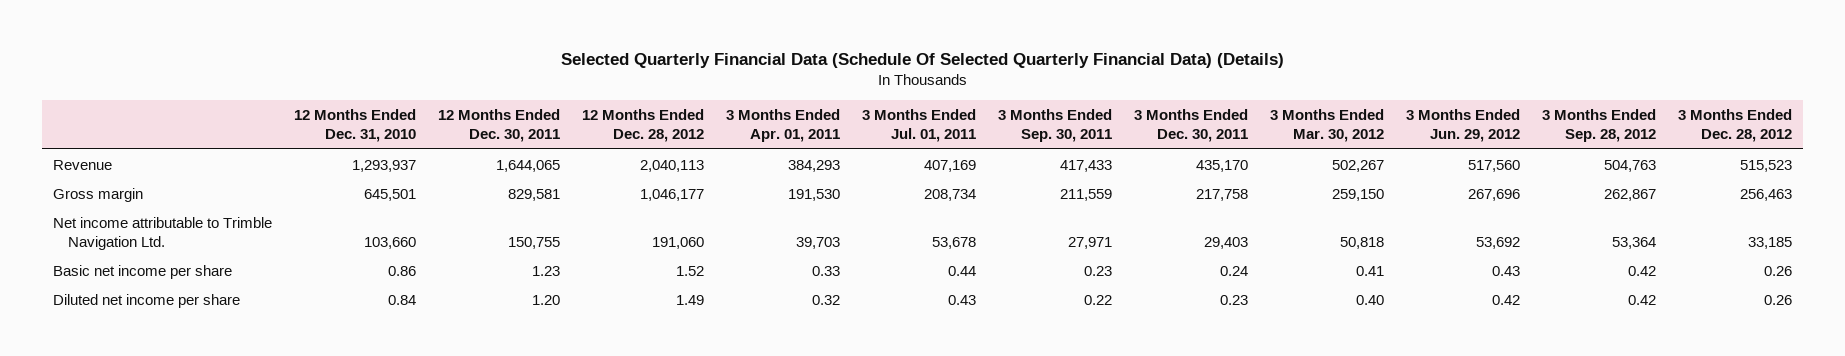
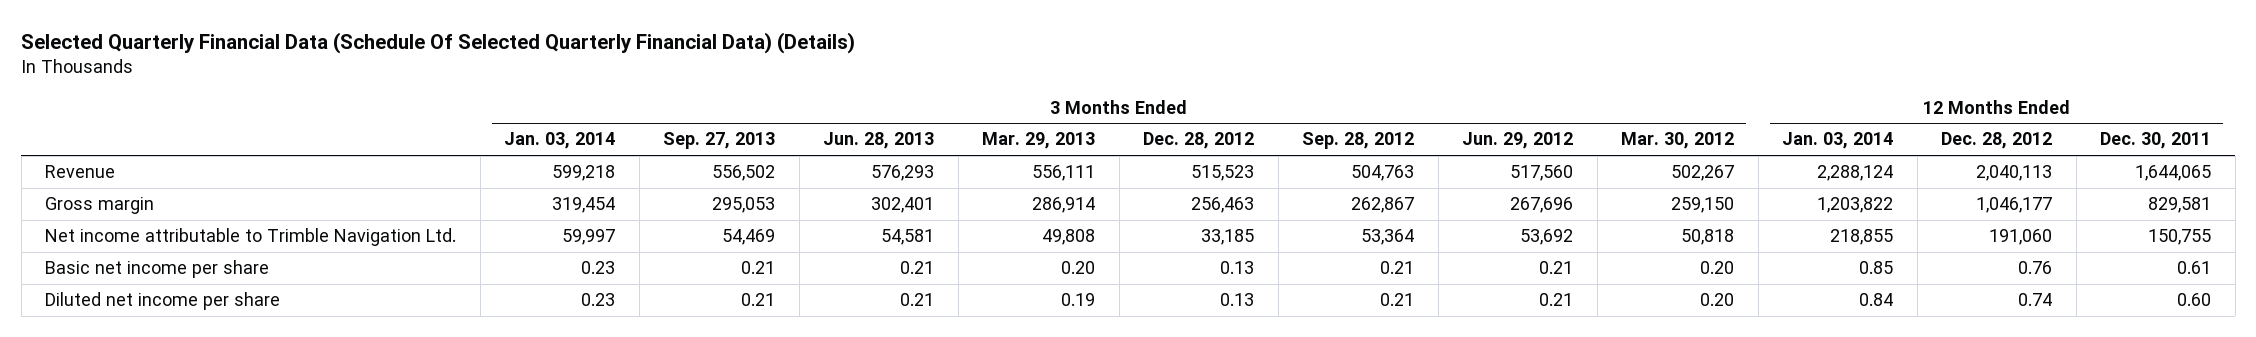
[294,108,417,142] 12 Months Ended Dec. 31, 2010 -> none
[726,108,841,142] 3 Months Ended Apr. 01, 2011 -> none
[862,108,977,142] 3 Months Ended Jul. 01, 2011 -> none
[998,108,1113,142] 3 Months Ended Sep. 30, 2011 -> none
[1134,108,1249,142] 3 Months Ended Dec. 30, 2011 -> none
none -> [504,132,616,150] Jan. 03, 2014
none -> [663,132,776,150] Sep. 27, 2013
none -> [823,132,935,150] Jun. 28, 2013
none -> [982,132,1096,150] Mar. 29, 2013
none -> [1782,132,1894,150] Jan. 03, 2014
[532,265,561,276] 1.23 -> [2177,261,2212,275] 0.61
[676,265,705,276] 1.52 -> [2018,261,2053,275] 0.76
[1356,265,1385,276] 0.41 -> [1700,261,1735,275] 0.20
[1492,265,1521,276] 0.43 -> [1539,261,1574,275] 0.21
[1628,265,1657,276] 0.42 -> [1380,261,1415,275] 0.21
[1764,265,1793,276] 0.26 -> [1220,261,1255,275] 0.13
[532,294,561,305] 1.20 -> [2177,293,2212,307] 0.60
[676,294,705,305] 1.49 -> [2018,293,2053,307] 0.74
[1356,294,1385,305] 0.40 -> [1700,293,1735,307] 0.20
[1492,294,1521,305] 0.42 -> [1539,293,1574,307] 0.21
[1628,294,1657,305] 0.42 -> [1380,293,1415,307] 0.21
[1764,294,1793,305] 0.26 -> [1220,293,1255,307] 0.13

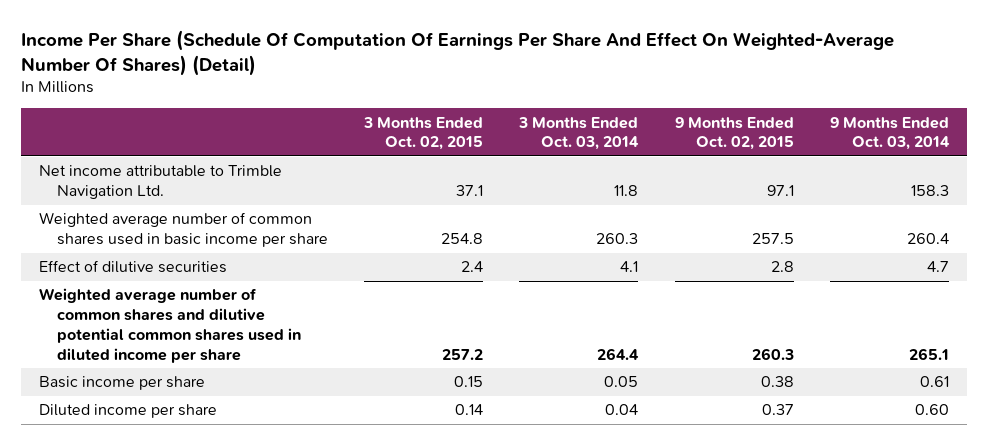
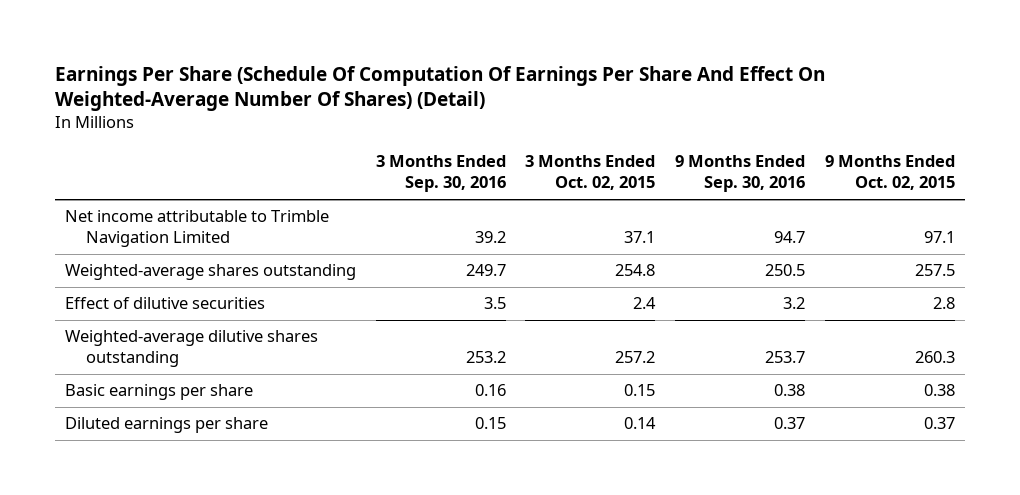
[20,29,894,76] Income Per Share (Schedule Of Computation Of Earnings Per Share And Effect On Weighted-Average Number Of Shares) (Detail) -> [54,65,825,112] Earnings Per Share (Schedule Of Computation Of Earnings Per Share And Effect On Weighted-Average Number Of Shares) (Detail)
[518,116,640,151] 3 Months Ended Oct. 03, 2014 -> none
[830,116,951,151] 9 Months Ended Oct. 03, 2014 -> none
none -> [375,155,506,193] 3 Months Ended Sep. 30, 2016
none -> [674,155,805,193] 9 Months Ended Sep. 30, 2016
[39,165,283,200] Net income attributable to Trimble Navigation Ltd. -> [64,210,329,248] Net income attributable to Trimble Navigation Limited
[39,212,328,248] Weighted average number of common shares used in basic income per share -> [64,264,356,281] Weighted-average shares outstanding
[39,288,301,363] Weighted average number of common shares and dilutive potential common shares used in diluted income per share -> [64,330,318,368] Weighted-average dilutive shares outstanding
[39,376,206,391] Basic income per share -> [64,384,253,401] Basic earnings per share
[39,404,218,419] Diluted income per share -> [64,417,268,434] Diluted earnings per share

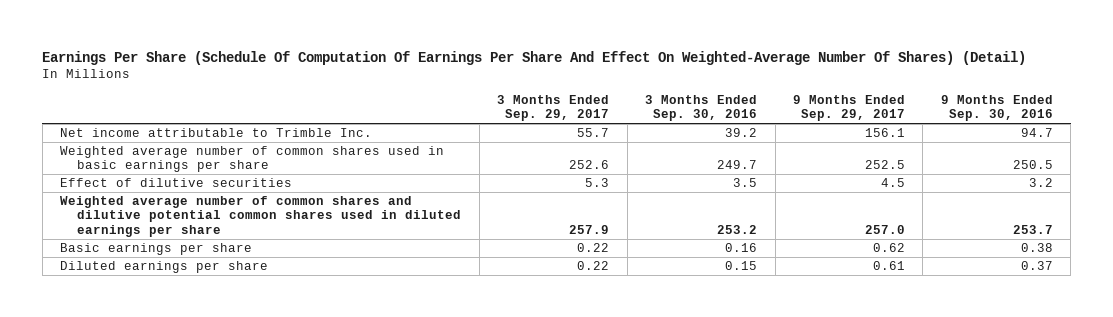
[525,155,656,191] 3 Months Ended Oct. 02, 2015 -> none
[824,155,955,191] 9 Months Ended Oct. 02, 2015 -> none
none -> [497,94,610,121] 3 Months Ended Sep. 29, 2017
none -> [792,94,905,121] 9 Months Ended Sep. 29, 2017
[64,210,329,248] Net income attributable to Trimble Navigation Limited -> [60,128,373,138] Net income attributable to Trimble Inc.
[64,264,356,281] Weighted-average shares outstanding -> [60,146,445,173] Weighted average number of common shares used in basic earnings per share
[64,330,318,368] Weighted-average dilutive shares outstanding -> [60,196,462,237] Weighted average number of common shares and dilutive potential common shares used in diluted earnings per share

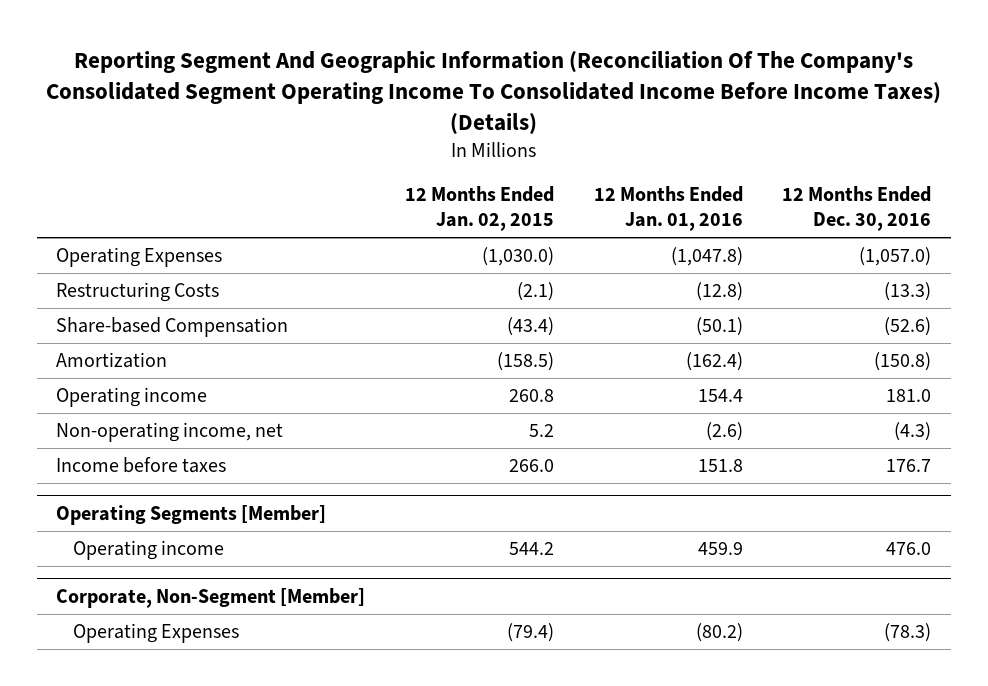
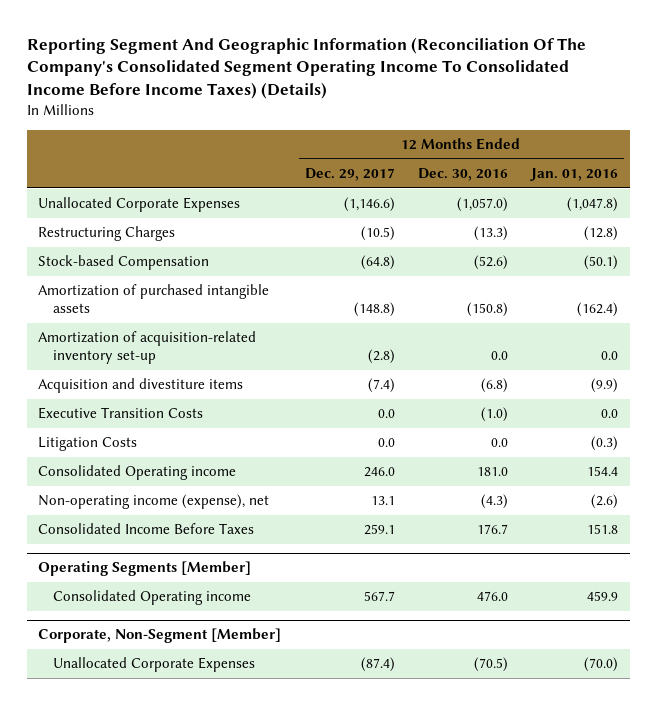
[405,186,555,231] 12 Months Ended Jan. 02, 2015 -> none
none -> [304,167,395,181] Dec. 29, 2017
[56,247,223,268] Operating Expenses -> [38,197,241,213] Unallocated Corporate Expenses
[56,282,220,303] Restructuring Costs -> [38,226,176,242] Restructuring Charges
[56,317,289,338] Share-based Compensation -> [38,255,210,271] Stock-based Compensation
[56,352,168,369] Amortization -> [38,284,270,314] Amortization of purchased intangible assets
none -> [38,331,257,365] Amortization of acquisition-related inventory set-up
none -> [38,378,244,394] Acquisition and divestiture items
none -> [38,407,204,420] Executive Transition Costs
none -> [38,437,138,452] Litigation Costs
[56,387,208,408] Operating income -> [38,465,237,481] Consolidated Operating income
[56,422,284,443] Non-operating income, net -> [38,494,270,510] Non-operating income (expense), net
[56,457,227,474] Income before taxes -> [38,523,255,535] Consolidated Income Before Taxes
[73,540,225,561] Operating income -> [53,590,252,606] Consolidated Operating income
[73,623,240,644] Operating Expenses -> [53,657,256,673] Unallocated Corporate Expenses
[695,623,743,643] (80.2) -> [584,657,619,673] (70.0)
[884,623,932,643] (78.3) -> [473,657,508,673] (70.5)

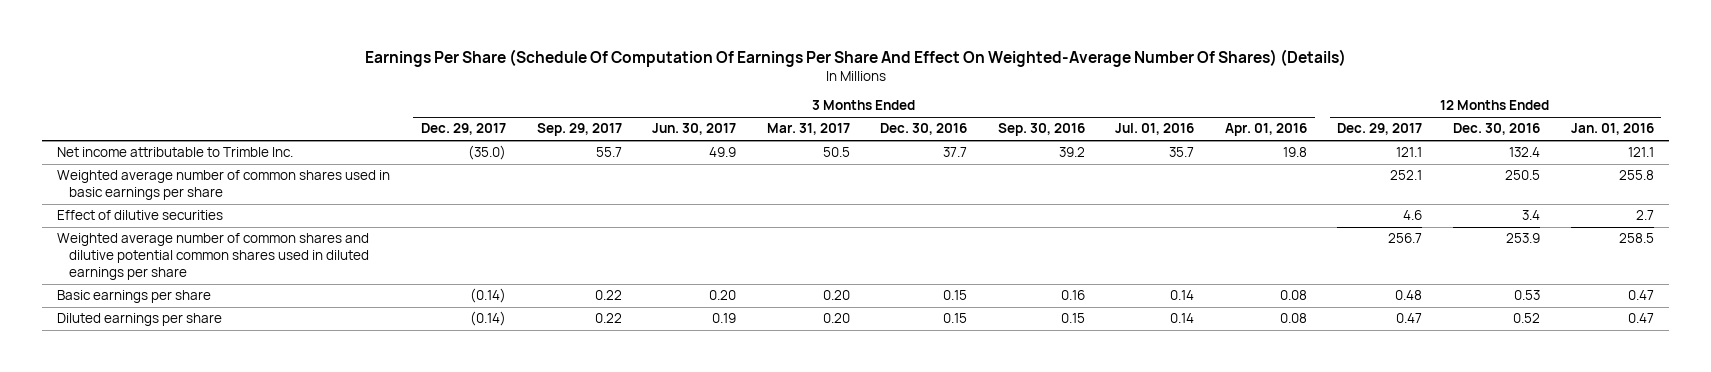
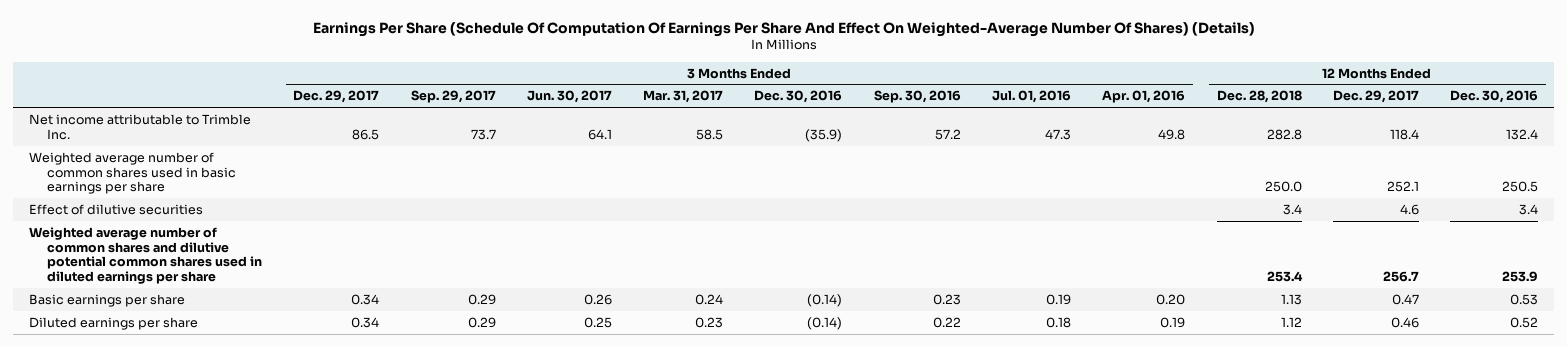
[1570,123,1654,136] Jan. 01, 2016 -> none
none -> [1216,90,1302,104] Dec. 28, 2018
[468,145,507,161] (35.0) -> [352,128,380,140] 86.5
[595,147,622,158] 55.7 -> [470,128,496,140] 73.7
[709,147,737,158] 49.9 -> [587,128,612,140] 64.1
[822,147,850,158] 50.5 -> [696,128,724,140] 58.5
[943,147,968,158] 37.7 -> [805,128,843,142] (35.9)
[1058,147,1085,158] 39.2 -> [934,128,961,140] 57.2
[1169,147,1195,158] 35.7 -> [1045,128,1072,140] 47.3
[1282,147,1307,158] 19.8 -> [1158,128,1186,140] 49.8
[1396,147,1423,158] 121.1 -> [1389,128,1419,140] 118.4
[470,288,507,304] (0.14) -> [351,293,380,305] 0.34
[594,290,622,301] 0.22 -> [467,293,496,305] 0.29
[709,290,737,301] 0.20 -> [583,293,612,305] 0.26
[822,290,850,301] 0.20 -> [695,293,724,305] 0.24
[943,290,968,301] 0.15 -> [807,293,843,307] (0.14)
[1060,290,1085,301] 0.16 -> [932,293,961,305] 0.23
[1170,290,1195,301] 0.14 -> [1046,293,1072,305] 0.19
[1279,290,1307,301] 0.08 -> [1156,293,1186,305] 0.20
[1395,290,1423,301] 0.48 -> [1391,293,1419,305] 0.47
[470,311,507,327] (0.14) -> [351,316,380,328] 0.34
[594,313,622,324] 0.22 -> [467,316,496,328] 0.29
[712,313,737,324] 0.19 -> [583,316,612,328] 0.25
[822,313,850,324] 0.20 -> [695,316,724,328] 0.23
[943,313,968,324] 0.15 -> [807,316,843,330] (0.14)
[1060,313,1085,324] 0.15 -> [932,316,961,328] 0.22
[1170,313,1195,324] 0.14 -> [1046,316,1072,328] 0.18
[1279,313,1307,324] 0.08 -> [1160,316,1186,328] 0.19
[1396,313,1423,324] 0.47 -> [1390,316,1419,328] 0.46

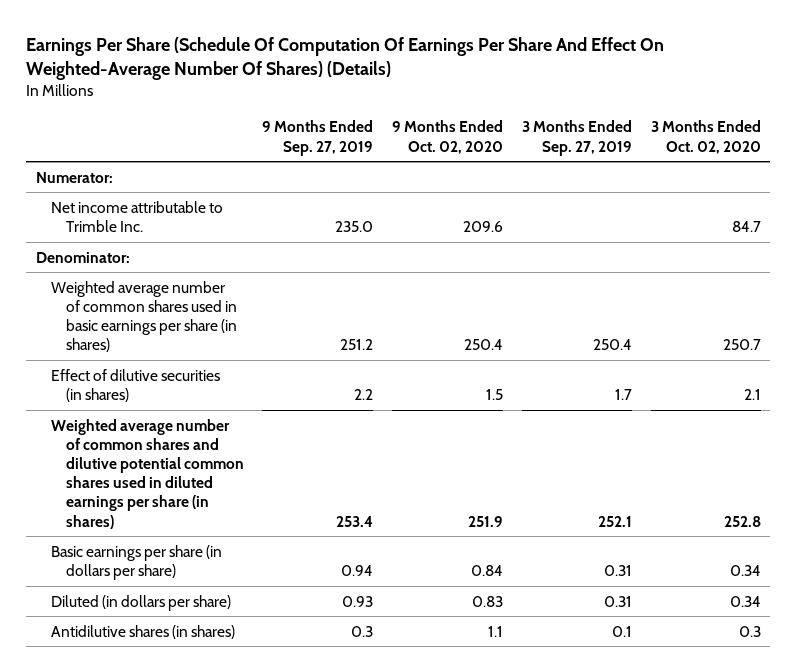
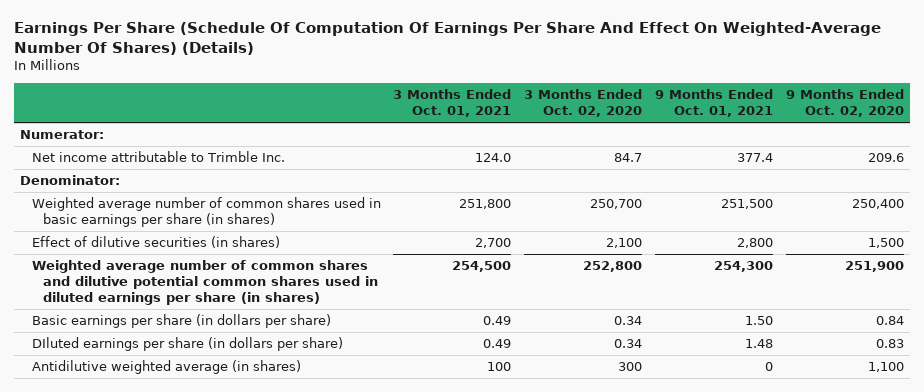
[262,120,374,156] 9 Months Ended Sep. 27, 2019 -> none
[521,120,632,156] 3 Months Ended Sep. 27, 2019 -> none
none -> [393,89,512,117] 3 Months Ended Oct. 01, 2021
none -> [654,89,773,117] 9 Months Ended Oct. 01, 2021
[464,339,504,351] 250.4 -> [851,199,904,210] 250,400
[722,339,761,351] 250.7 -> [590,199,643,210] 250,700
[486,388,504,400] 1.5 -> [867,238,904,249] 1,500
[743,388,761,400] 2.1 -> [606,238,643,249] 2,100
[468,515,504,527] 251.9 -> [844,261,904,273] 251,900
[723,515,761,527] 252.8 -> [583,261,643,273] 252,800
[50,594,231,611] Diluted (in dollars per share) -> [31,337,343,352] DIluted earnings per share (in dollars per share)
[50,624,235,639] Antidilutive shares (in shares) -> [31,360,301,375] Antidilutive weighted average (in shares)
[488,625,504,637] 1.1 -> [867,362,904,373] 1,100
[738,625,761,637] 0.3 -> [618,362,643,372] 300

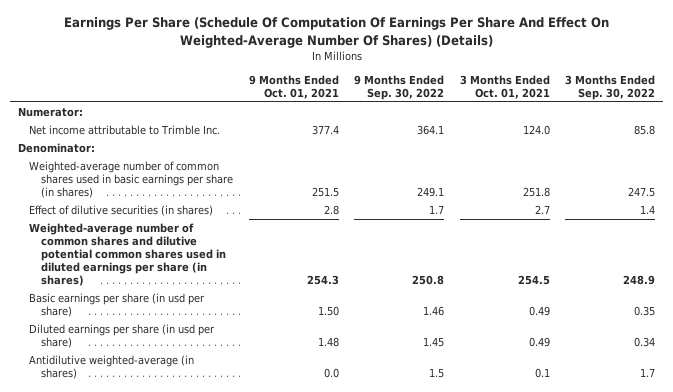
[524,89,643,117] 3 Months Ended Oct. 02, 2020 -> none
[785,89,904,117] 9 Months Ended Oct. 02, 2020 -> none
none -> [354,74,445,100] 9 Months Ended Sep. 30, 2022
none -> [565,74,656,100] 3 Months Ended Sep. 30, 2022
[31,197,381,227] Weighted average number of common shares used in basic earnings per share (in shares) -> [29,161,233,199] Weighted-average number of common shares used in basic earnings per share (in shares)
[459,199,512,210] 251,800 -> [522,187,550,198] 251.8
[720,199,773,210] 251,500 -> [311,187,339,198] 251.5
[475,238,512,249] 2,700 -> [534,205,550,215] 2.7
[736,238,773,249] 2,800 -> [323,205,339,216] 2.8
[31,260,378,305] Weighted average number of common shares and dilutive potential common shares used in diluted earnings per share (in shares) -> [29,223,226,287] Weighted-average number of common shares and dilutive potential common shares used in diluted earnings per share (in shares)
[452,261,512,273] 254,500 -> [517,275,550,286] 254.5
[713,261,773,273] 254,300 -> [306,275,339,286] 254.3
[31,314,331,329] Basic earnings per share (in dollars per share) -> [29,293,206,318] Basic earnings per share (in usd per share)
[31,337,343,352] DIluted earnings per share (in dollars per share) -> [29,324,216,349] Diluted earnings per share (in usd per share)
[31,360,301,375] Antidilutive weighted average (in shares) -> [29,355,195,380] Antidilutive weighted-average (in shares)
[487,362,512,372] 100 -> [534,368,550,379] 0.1
[764,362,773,372] 0 -> [323,368,339,379] 0.0

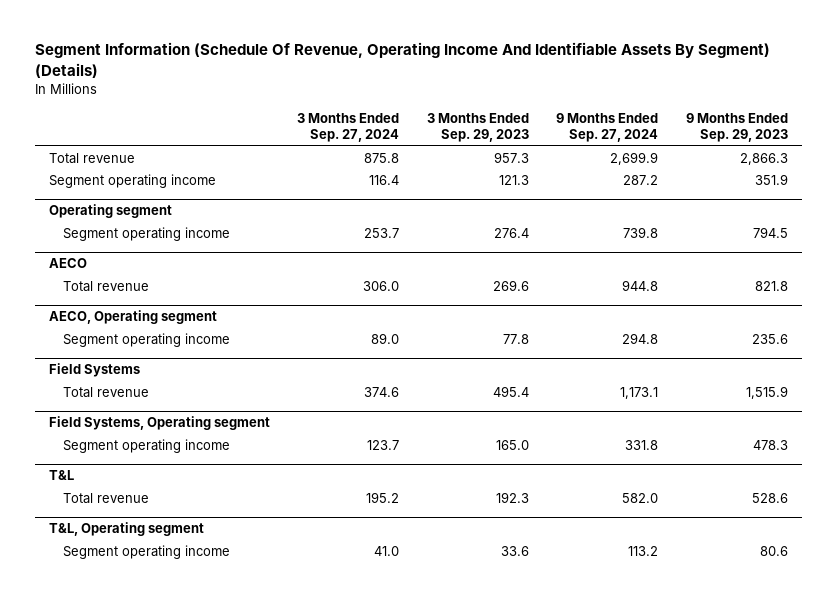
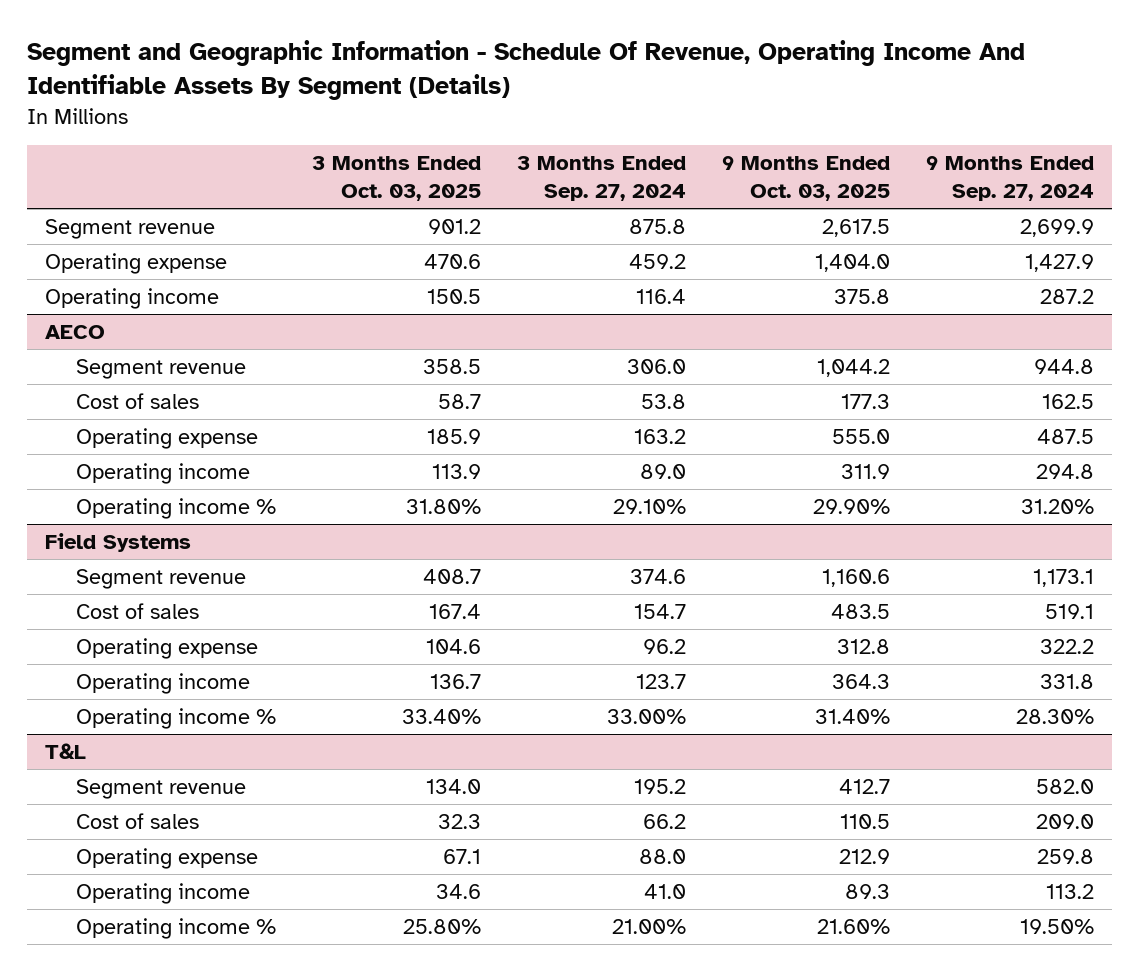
[34,42,770,78] Segment Information (Schedule Of Revenue, Operating Income And Identifiable Assets By Segment) (Details) -> [26,40,1025,101] Segment and Geographic Information - Schedule Of Revenue, Operating Income And Identifiable Assets By Segment (Details)
[426,112,529,143] 3 Months Ended Sep. 29, 2023 -> none
[685,112,788,143] 9 Months Ended Sep. 29, 2023 -> none
none -> [312,156,482,201] 3 Months Ended Oct. 03, 2025
none -> [722,156,891,201] 9 Months Ended Oct. 03, 2025
[48,204,172,219] Operating segment -> none
[62,226,230,241] Segment operating income -> none
[48,152,135,164] Total revenue -> [44,218,215,239] Segment revenue
none -> [44,252,227,274] Operating expense
[48,173,216,188] Segment operating income -> [44,287,219,309] Operating income
[48,310,217,325] AECO, Operating segment -> none
[62,280,149,292] Total revenue -> [76,358,247,379] Segment revenue
none -> [76,392,200,409] Cost of sales
none -> [76,427,259,449] Operating expense
[62,332,230,347] Segment operating income -> [76,462,251,484] Operating income
none -> [76,497,277,519] Operating income %
[48,416,270,431] Field Systems, Operating segment -> none
[62,386,149,398] Total revenue -> [76,568,247,589] Segment revenue
none -> [76,602,200,619] Cost of sales
none -> [76,637,259,659] Operating expense
[62,438,230,453] Segment operating income -> [76,672,251,694] Operating income
none -> [76,707,277,729] Operating income %
[48,522,204,537] T&L, Operating segment -> none
[62,492,149,504] Total revenue -> [76,778,247,799] Segment revenue
none -> [76,812,200,829] Cost of sales
none -> [76,847,259,869] Operating expense
[62,544,230,559] Segment operating income -> [76,882,251,904] Operating income
none -> [76,917,277,939] Operating income %

